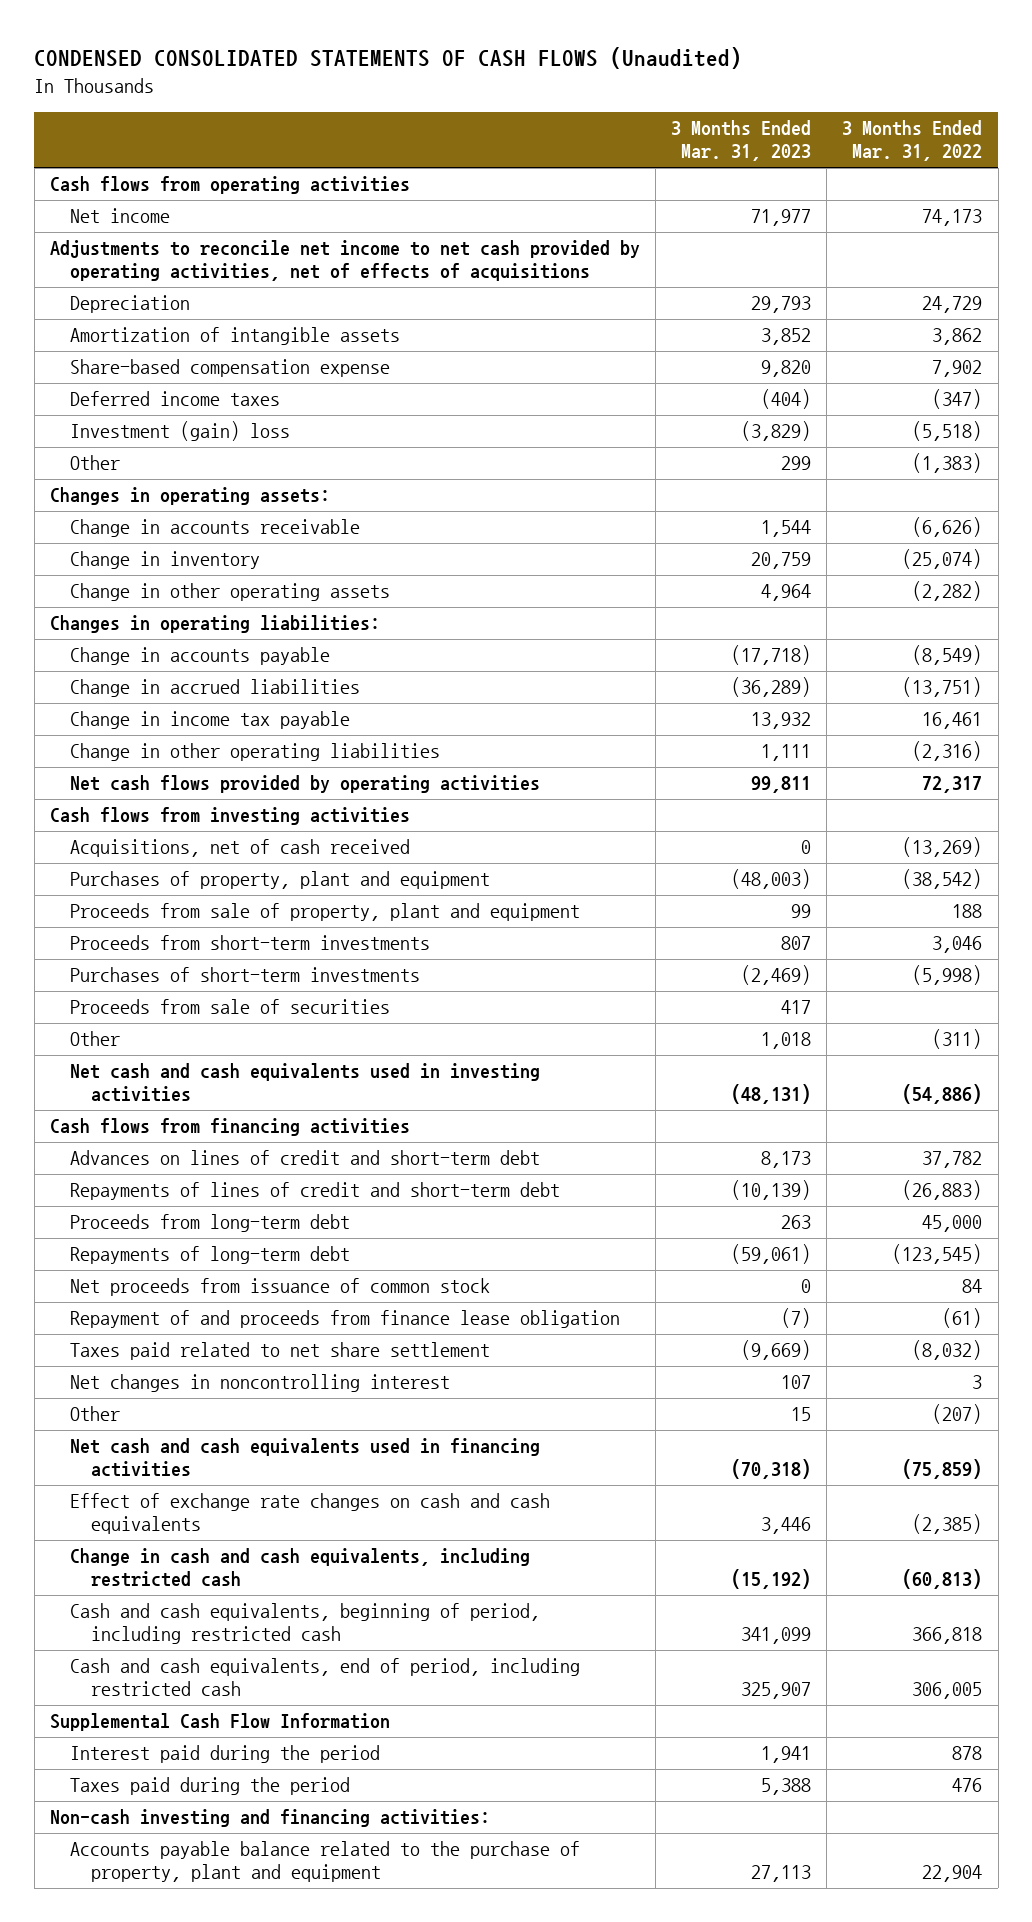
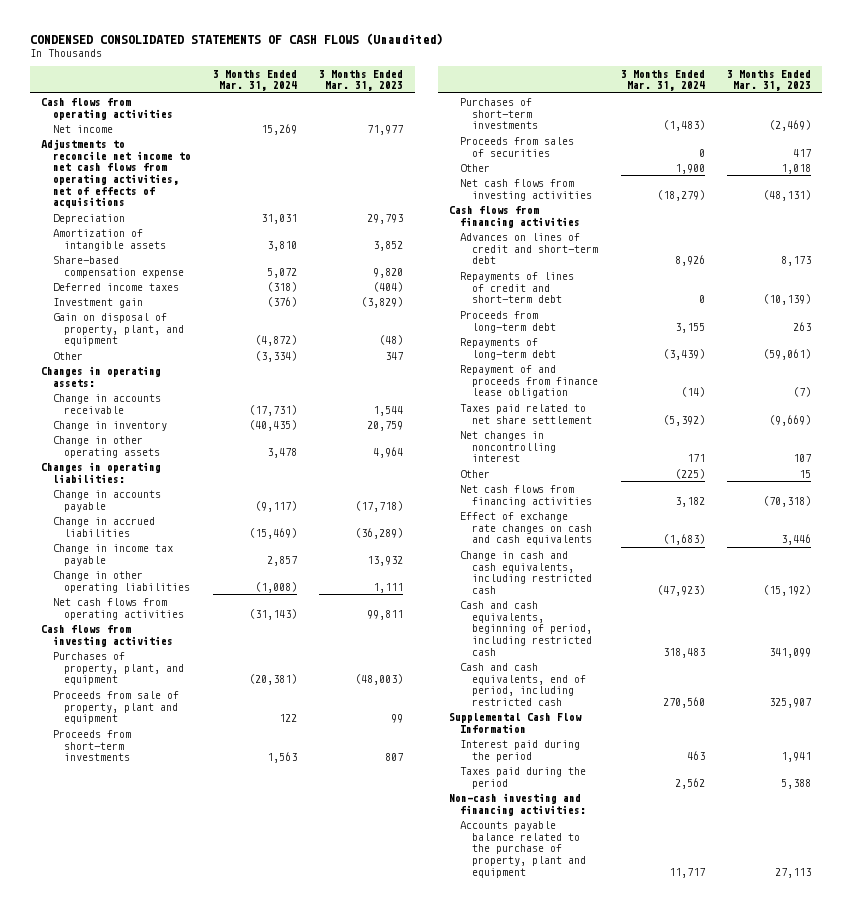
[842,120,983,162] 3 Months Ended Mar. 31, 2022 -> none
none -> [213,69,298,92] 3 Months Ended Mar. 31, 2024
[49,240,640,282] Adjustments to reconcile net income to net cash provided by operating activities, net of effects of acquisitions -> [41,138,191,209] Adjustments to reconcile net income to net cash flows from operating activities, net of effects of acquisitions
[70,421,291,442] Investment (gain) loss -> [52,297,143,308] Investment gain
none -> [52,312,185,347] Gain on disposal of property, plant, and equipment
[781,456,812,471] 299 -> [385,351,404,360] 347
[70,775,541,794] Net cash flows provided by operating activities -> [52,597,185,620] Net cash flows from operating activities
[70,839,411,858] Acquisitions, net of cash received -> none
[70,871,491,890] Purchases of property, plant and equipment -> [52,651,185,686] Purchases of property, plant, and equipment
[70,999,391,1015] Proceeds from sale of securities -> [460,136,575,157] Proceeds from sales of securities
[70,1063,541,1103] Net cash and cash equivalents used in investing activities -> [460,178,592,201] Net cash flows from investing activities
[70,1278,491,1297] Net proceeds from issuance of common stock -> none
[70,1438,541,1478] Net cash and cash equivalents used in financing activities -> [460,484,592,507] Net cash flows from financing activities

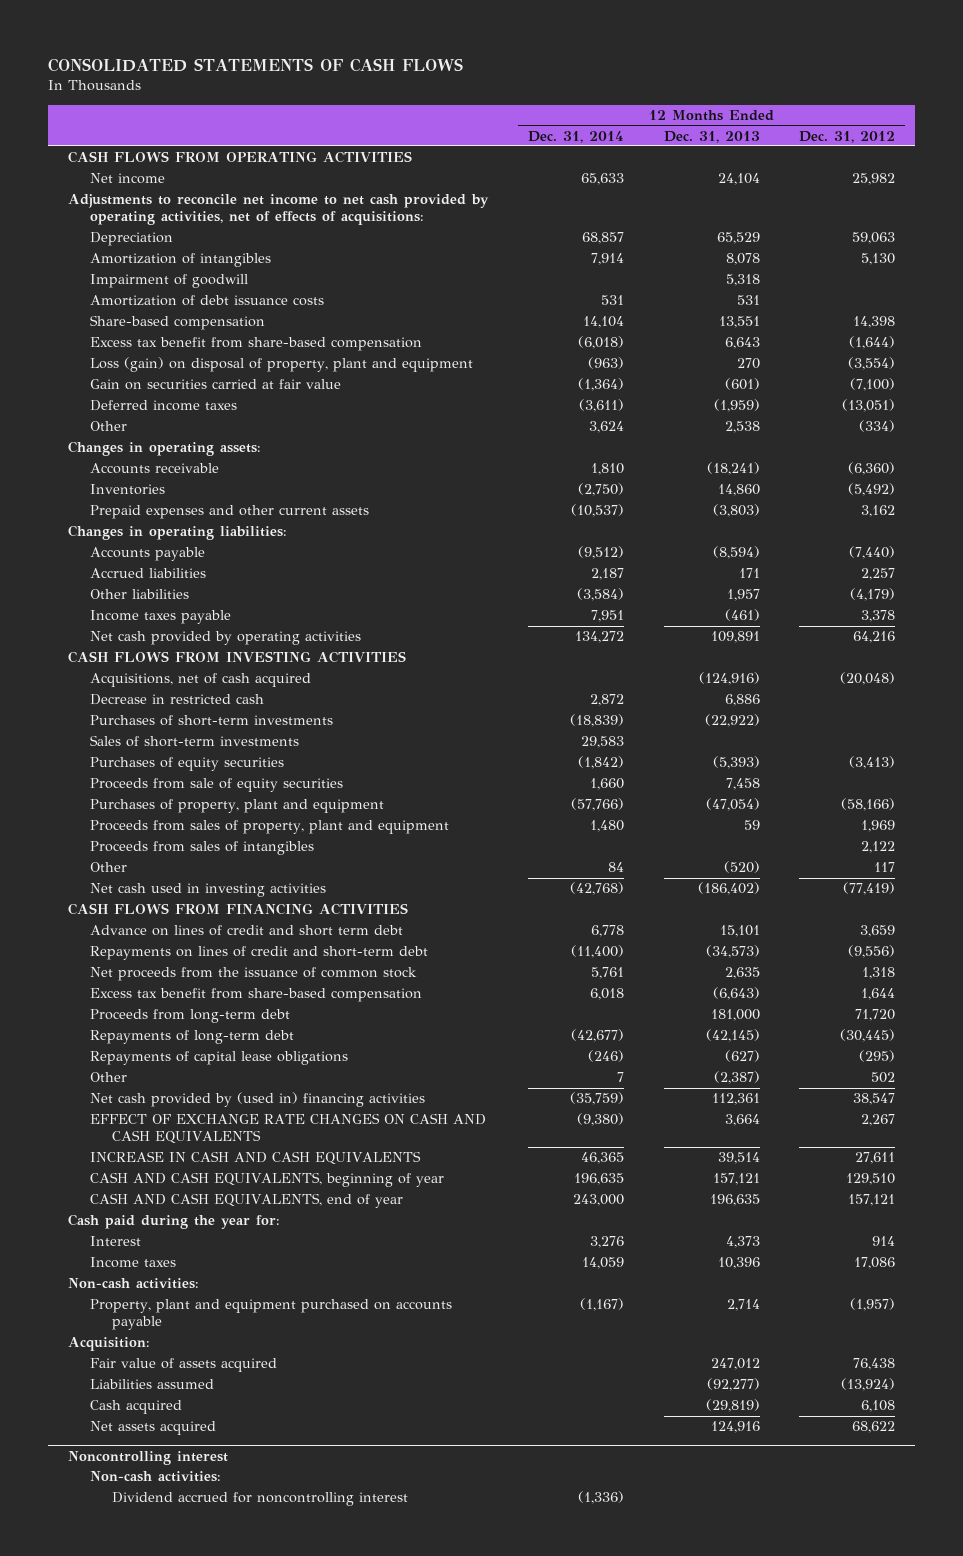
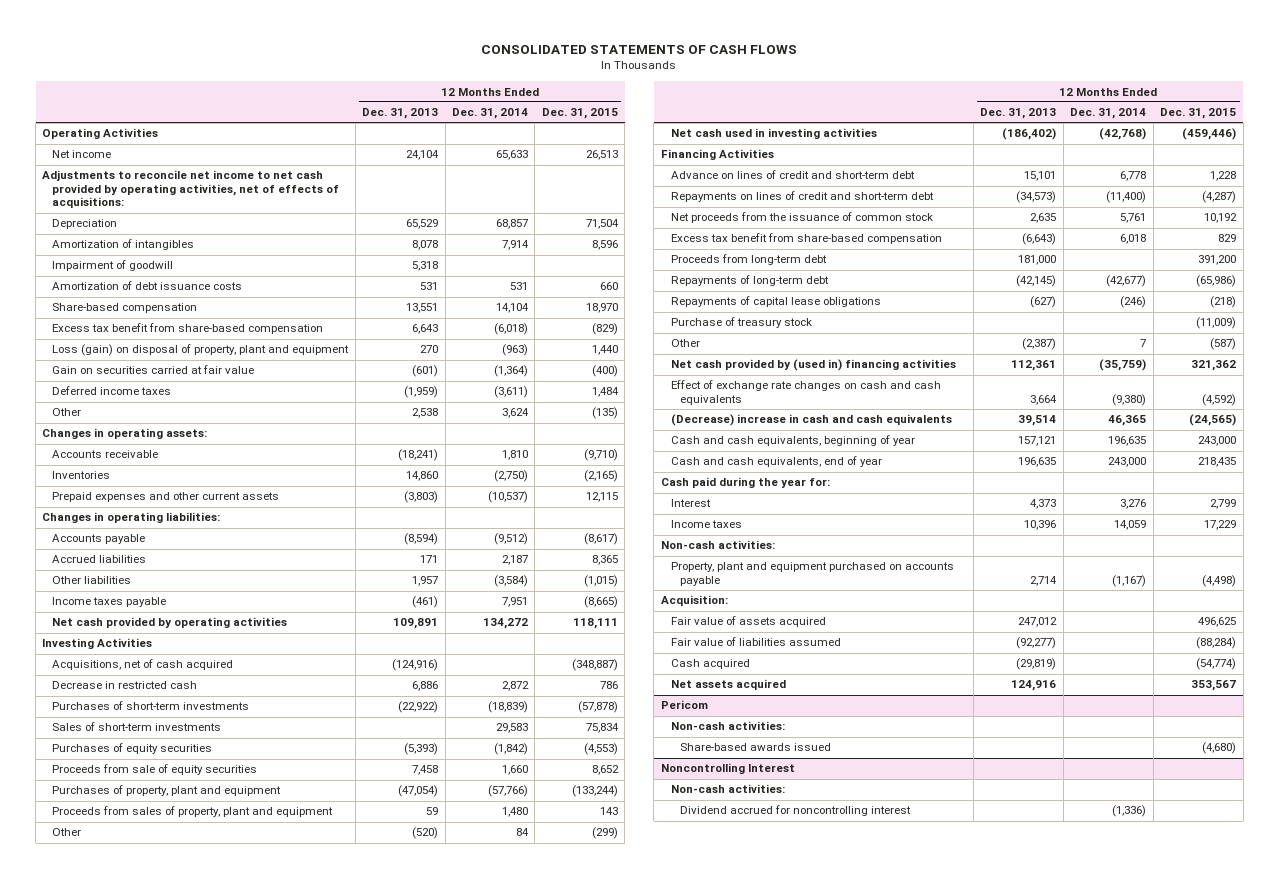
[799,130,896,143] Dec. 31, 2012 -> none
none -> [541,108,618,120] Dec. 31, 2015
[68,151,413,164] CASH FLOWS FROM OPERATING ACTIVITIES -> [42,128,159,140] Operating Activities
[68,651,407,664] CASH FLOWS FROM INVESTING ACTIVITIES -> [42,638,153,650] Investing Activities
[89,841,314,856] Proceeds from sales of intangibles -> none
[68,903,409,916] CASH FLOWS FROM FINANCING ACTIVITIES -> [660,149,774,161] Financing Activities
[89,925,403,937] Advance on lines of credit and short term debt -> [670,170,915,180] Advance on lines of credit and short-term debt
none -> [670,317,812,329] Purchase of treasury stock
[89,1113,486,1145] EFFECT OF EXCHANGE RATE CHANGES ON CASH AND CASH EQUIVALENTS -> [670,380,941,405] Effect of exchange rate changes on cash and cash equivalents
[89,1151,421,1166] INCREASE IN CASH AND CASH EQUIVALENTS -> [670,414,952,427] (Decrease) increase in cash and cash equivalents
[89,1172,444,1188] CASH AND CASH EQUIVALENTS, beginning of year -> [670,435,915,447] Cash and cash equivalents, beginning of year
[89,1193,403,1209] CASH AND CASH EQUIVALENTS, end of year -> [670,456,882,468] Cash and cash equivalents, end of year
[89,1379,214,1390] Liabilities assumed -> [670,637,841,647] Fair value of liabilities assumed
[68,1450,229,1465] Noncontrolling interest -> none
none -> [660,700,708,710] Pericom
none -> [680,743,832,752] Share-based awards issued
none -> [660,763,795,775] Noncontrolling Interest
none -> [670,784,785,794] Non-cash activities:

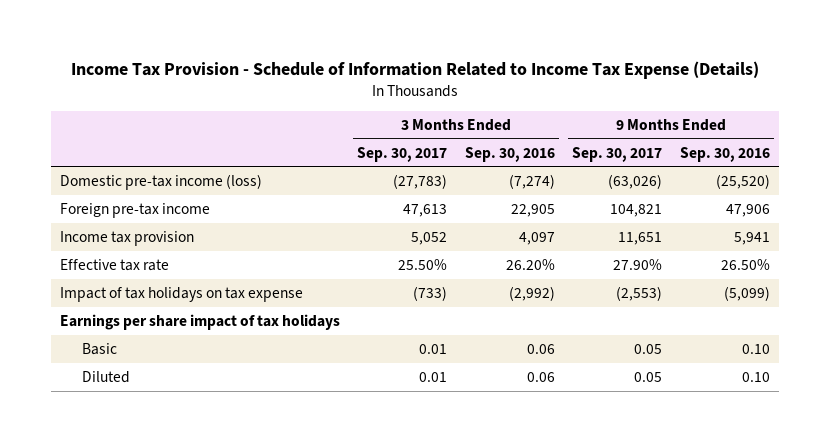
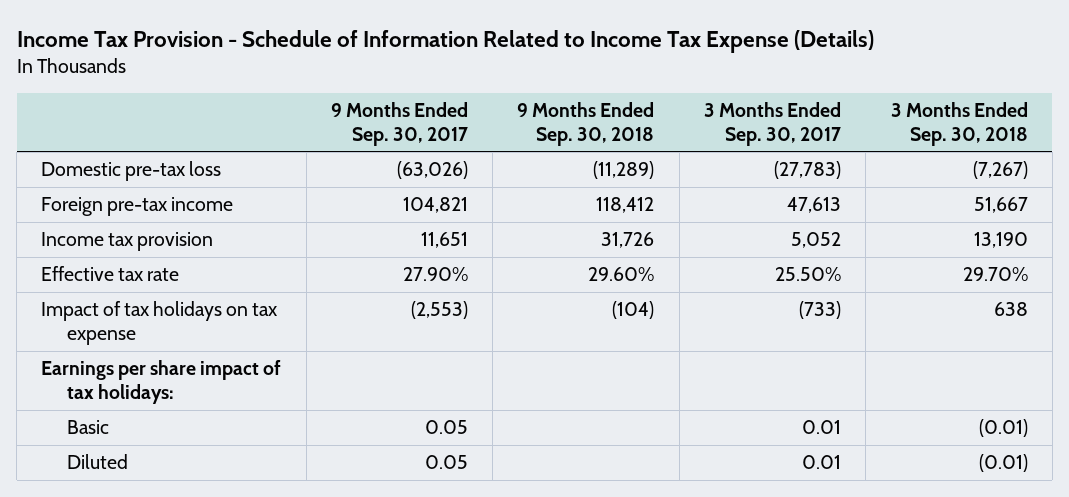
[464,146,555,162] Sep. 30, 2016 -> none
[680,146,771,162] Sep. 30, 2016 -> none
none -> [517,101,655,146] 9 Months Ended Sep. 30, 2018
none -> [890,101,1028,146] 3 Months Ended Sep. 30, 2018
[59,173,262,190] Domestic pre-tax income (loss) -> [41,161,222,182] Domestic pre-tax loss
[59,313,340,330] Earnings per share impact of tax holidays -> [41,360,282,405] Earnings per share impact of tax holidays:

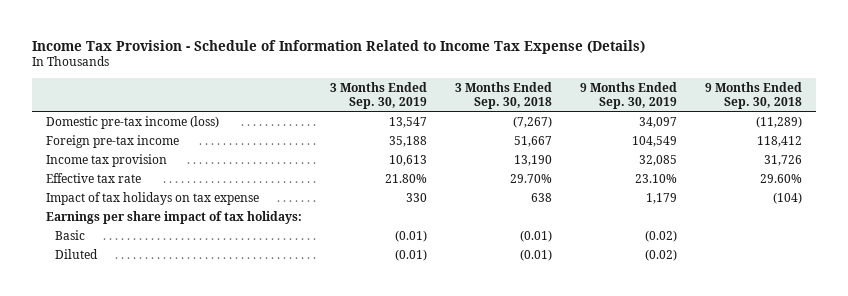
[330,101,468,146] 9 Months Ended Sep. 30, 2017 -> none
[704,101,842,146] 3 Months Ended Sep. 30, 2017 -> none
none -> [330,81,428,109] 3 Months Ended Sep. 30, 2019
none -> [579,81,677,109] 9 Months Ended Sep. 30, 2019
[41,161,222,182] Domestic pre-tax loss -> [46,115,220,129] Domestic pre-tax income (loss)

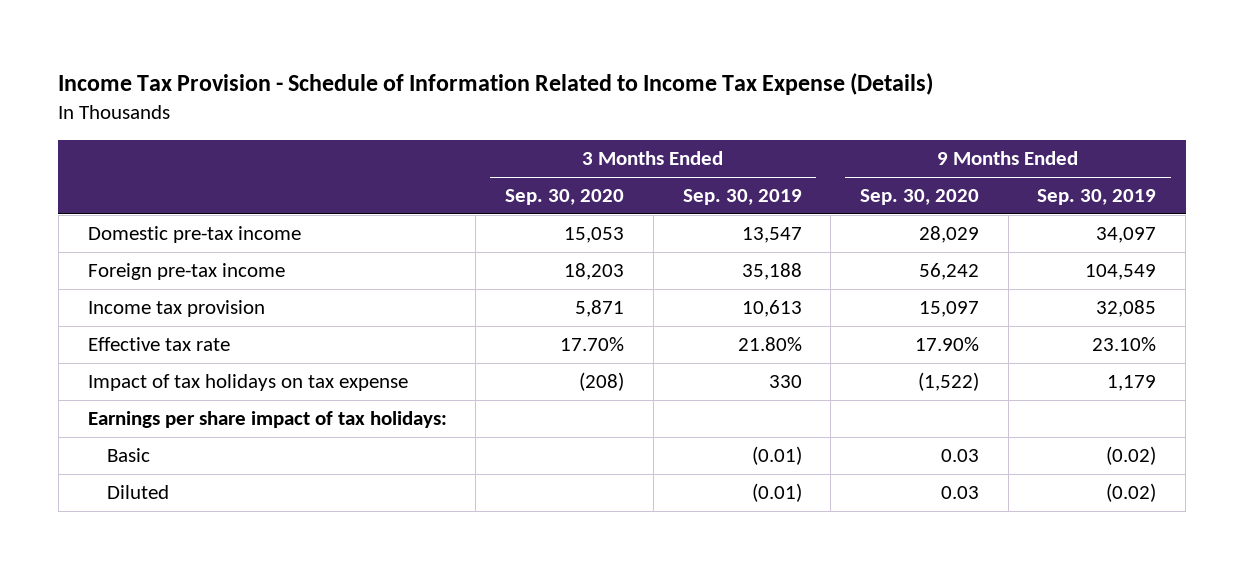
[455,81,553,109] 3 Months Ended Sep. 30, 2018 -> none
[704,81,802,109] 9 Months Ended Sep. 30, 2018 -> none
none -> [505,189,625,206] Sep. 30, 2020
none -> [860,189,980,206] Sep. 30, 2020
[46,115,220,129] Domestic pre-tax income (loss) -> [87,226,301,244] Domestic pre-tax income

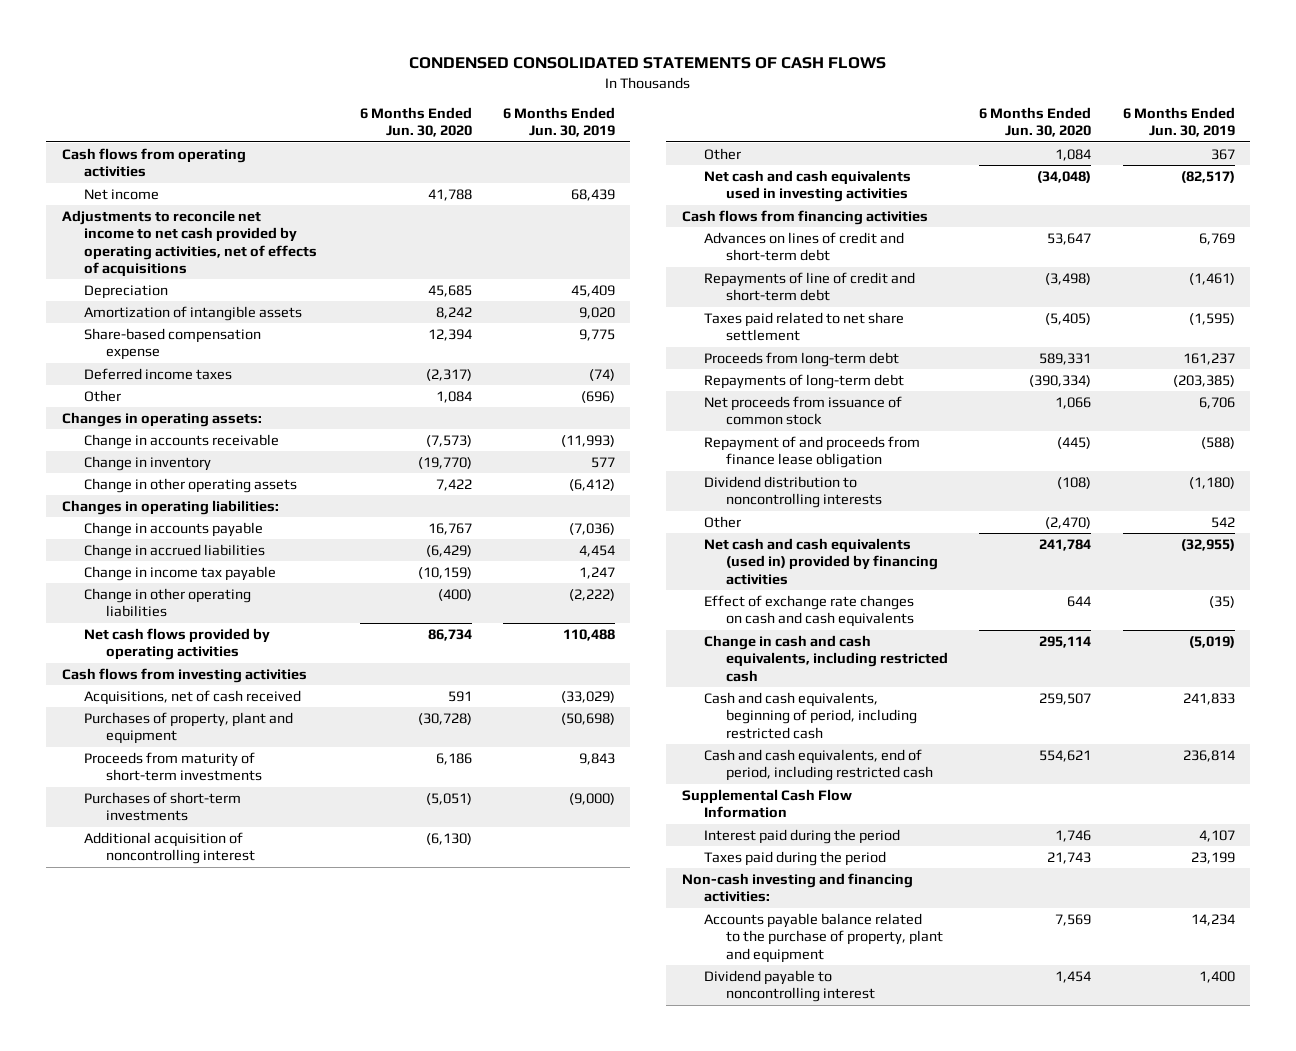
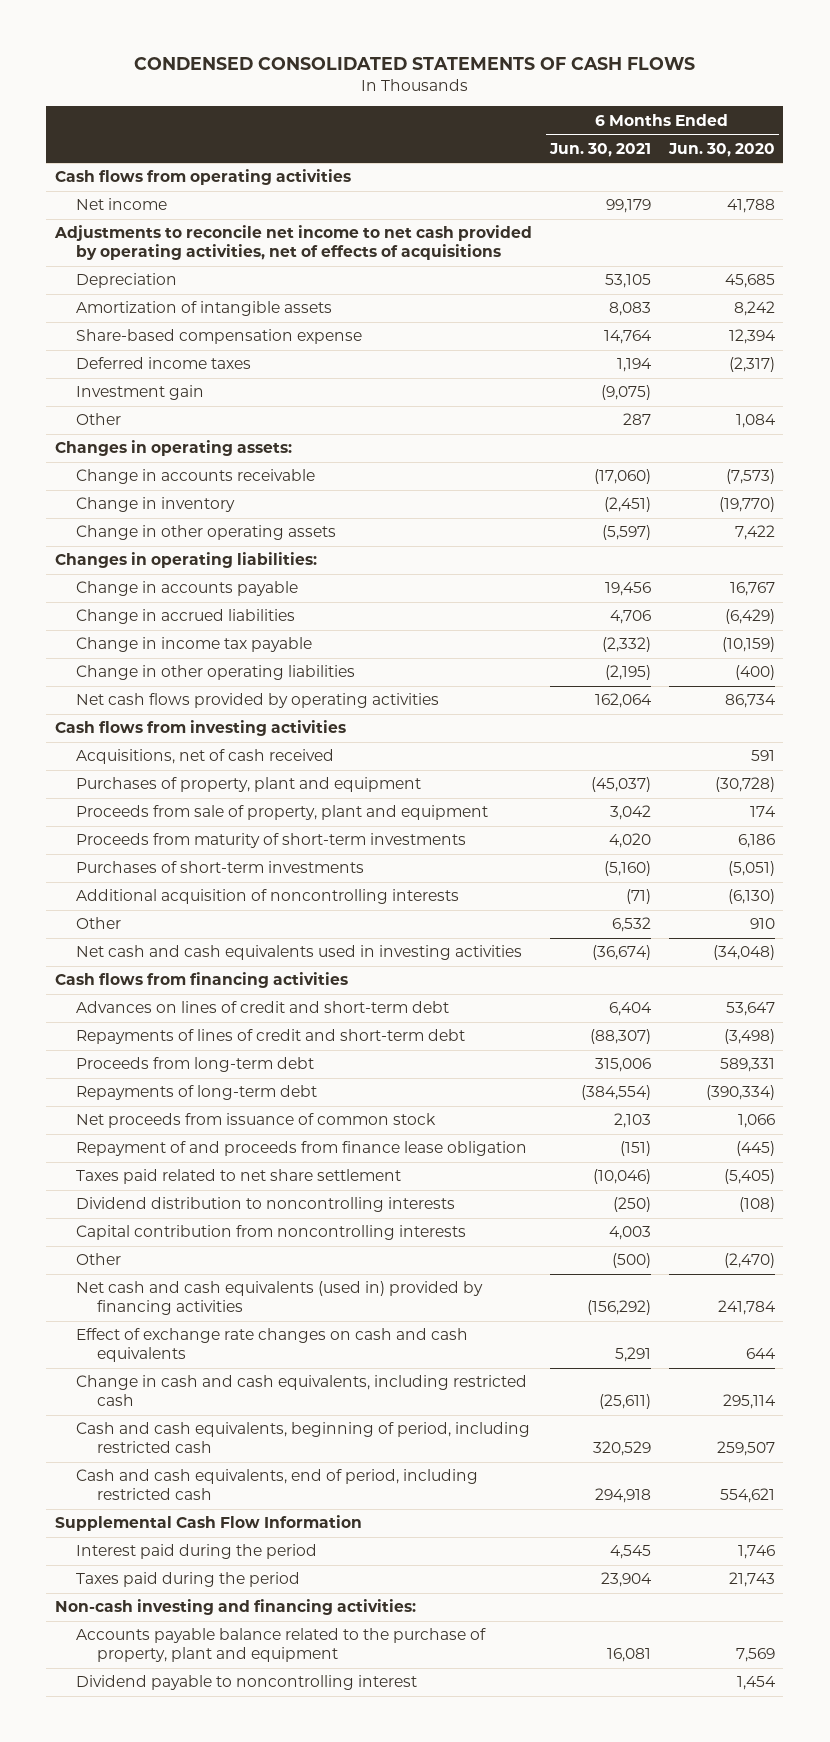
[502,107,615,138] 6 Months Ended Jun. 30, 2019 -> none
none -> [548,142,651,157] Jun. 30, 2021
none -> [75,385,204,401] Investment gain
none -> [75,805,488,821] Proceeds from sale of property, plant and equipment
[84,831,256,865] Additional acquisition of noncontrolling interest -> [75,889,459,905] Additional acquisition of noncontrolling interests
[1055,148,1092,161] 1,084 -> [749,918,775,930] 910
[703,271,915,302] Repayments of line of credit and short-term debt -> [75,1029,465,1045] Repayments of lines of credit and short-term debt
[703,311,904,342] Taxes paid related to net share settlement -> [75,1169,401,1185] Taxes paid related to net share settlement
none -> [75,1225,466,1241] Capital contribution from noncontrolling interests

